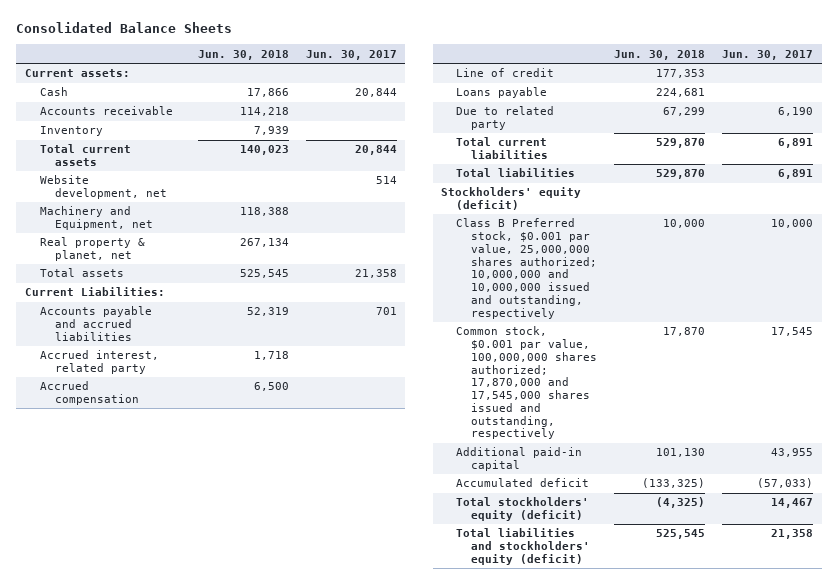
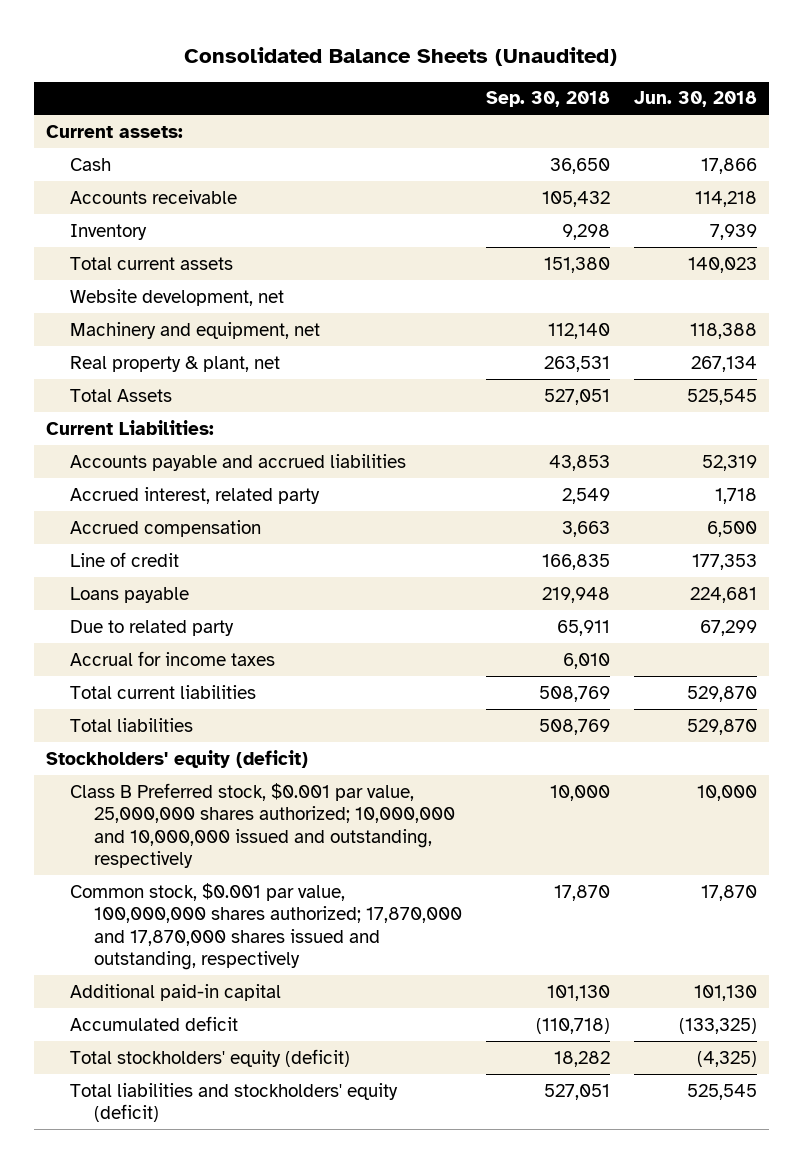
[16,22,233,34] Consolidated Balance Sheets -> [184,46,618,66] Consolidated Balance Sheets (Unaudited)
[305,49,397,60] Jun. 30, 2017 -> none
none -> [486,91,611,108] Sep. 30, 2018
[39,206,153,231] Machinery and Equipment, net -> [69,321,320,339] Machinery and equipment, net
[39,237,145,262] Real property & planet, net -> [69,355,280,372] Real property & plant, net
[39,268,124,278] Total assets -> [69,388,172,402] Total Assets
none -> [69,650,275,666] Accrual for income taxes
[456,326,598,440] Common stock, $0.001 par value, 100,000,000 shares authorized; 17,870,000 and 17,545,000 shares issued and outstanding, respectively -> [69,882,462,970] Common stock, $0.001 par value, 100,000,000 shares authorized; 17,870,000 and 17,870,000 shares issued and outstanding, respectively

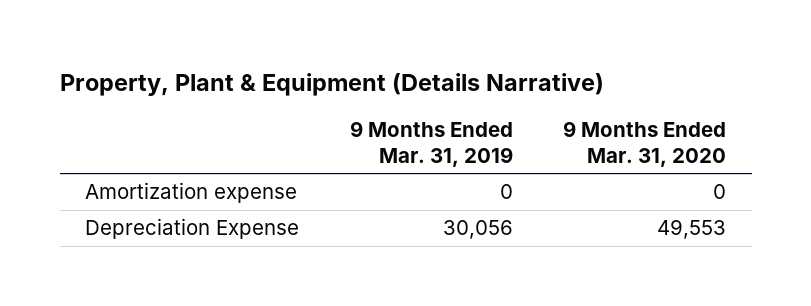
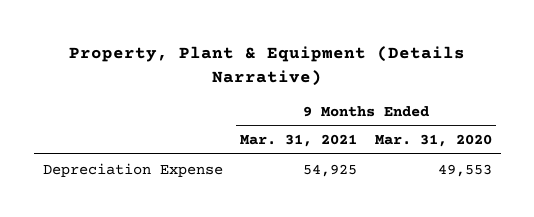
[349,121,513,167] 9 Months Ended Mar. 31, 2019 -> none
none -> [240,134,358,148] Mar. 31, 2021
[84,182,297,204] Amortization expense -> none

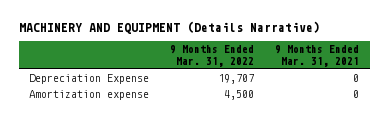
[69,45,466,86] Property, Plant & Equipment (Details Narrative) -> [18,21,320,35] MACHINERY AND EQUIPMENT (Details Narrative)
[374,134,492,148] Mar. 31, 2020 -> none
none -> [170,45,255,67] 9 Months Ended Mar. 31, 2022
[303,163,358,177] 54,925 -> [353,74,360,83] 0
none -> [29,90,150,101] Amortization expense

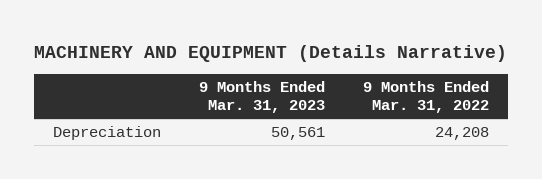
[275,45,360,67] 9 Months Ended Mar. 31, 2021 -> none
none -> [198,81,325,114] 9 Months Ended Mar. 31, 2023
[29,90,150,101] Amortization expense -> none
[29,74,150,85] Depreciation Expense -> [53,126,162,141] Depreciation
[218,74,255,85] 19,707 -> [434,127,489,141] 24,208

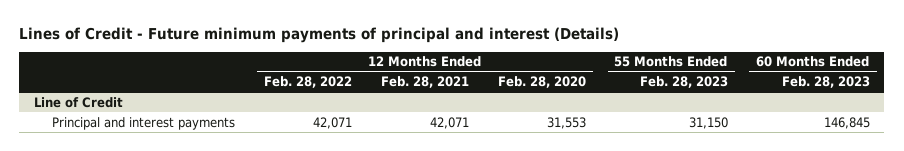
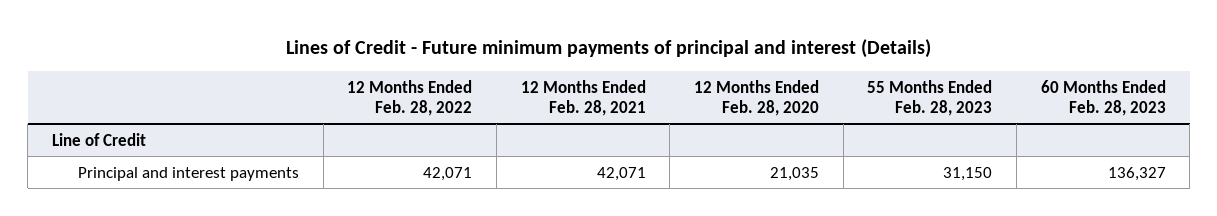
[546,116,586,129] 31,553 -> [769,166,819,181] 21,035
[823,116,870,129] 146,845 -> [1107,166,1166,181] 136,327

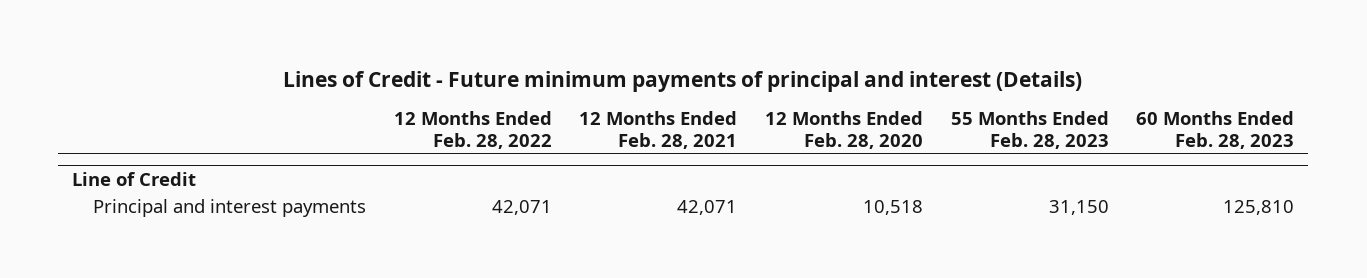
[769,166,819,181] 21,035 -> [863,199,924,215] 10,518
[1107,166,1166,181] 136,327 -> [1223,199,1295,215] 125,810

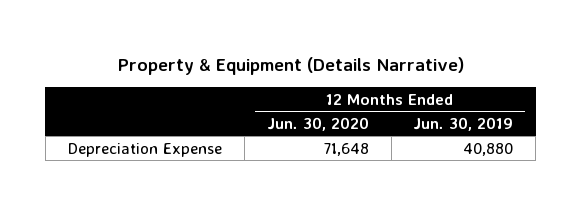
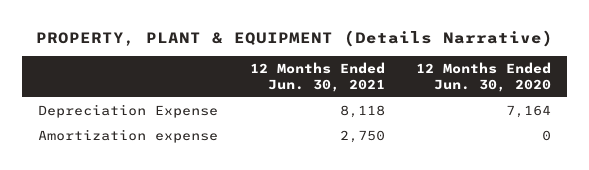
[117,56,464,75] Property & Equipment (Details Narrative) -> [35,29,553,47] PROPERTY, PLANT & EQUIPMENT (Details Narrative)
[413,116,514,131] Jun. 30, 2019 -> none
none -> [249,62,385,92] 12 Months Ended Jun. 30, 2021
[323,142,369,156] 71,648 -> [506,105,552,119] 7,164
none -> [38,129,219,144] Amortization expense

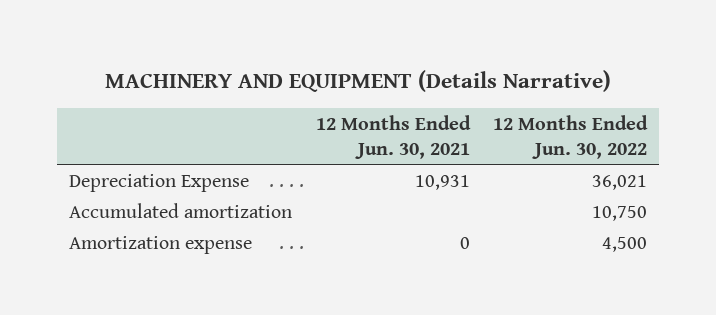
[35,29,553,47] PROPERTY, PLANT & EQUIPMENT (Details Narrative) -> [105,70,612,93] MACHINERY AND EQUIPMENT (Details Narrative)
[416,62,552,92] 12 Months Ended Jun. 30, 2020 -> none
none -> [493,115,649,159] 12 Months Ended Jun. 30, 2022
[339,105,385,119] 8,118 -> [414,174,470,190] 10,931
none -> [69,202,293,218] Accumulated amortization
[339,130,385,144] 2,750 -> [459,236,470,249] 0

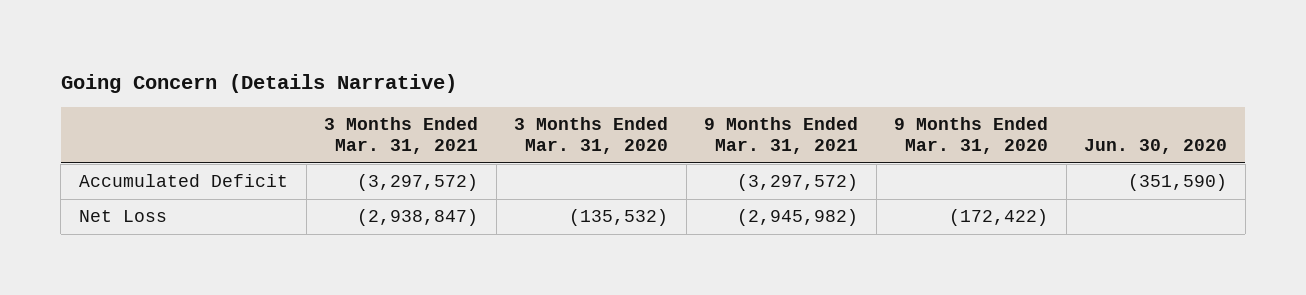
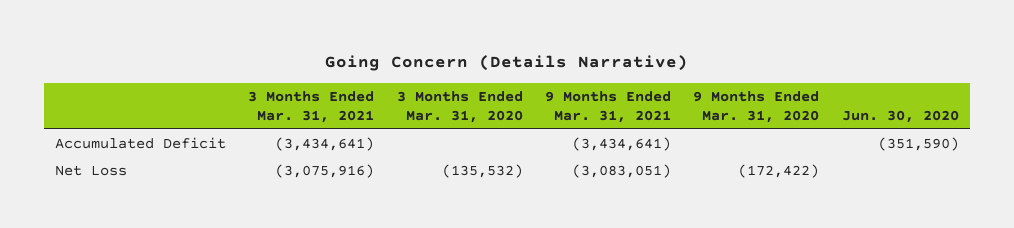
[357,174,479,192] (3,297,572) -> [275,136,375,151] (3,434,641)
[737,174,859,192] (3,297,572) -> [572,136,672,151] (3,434,641)
[357,209,479,227] (2,938,847) -> [275,163,375,178] (3,075,916)
[737,209,859,227] (2,945,982) -> [572,163,672,178] (3,083,051)

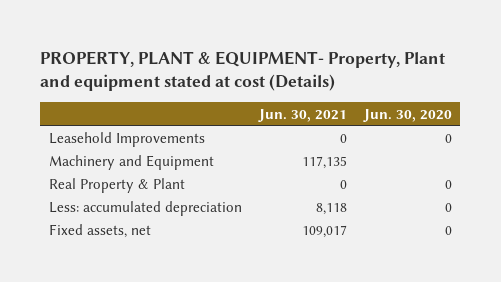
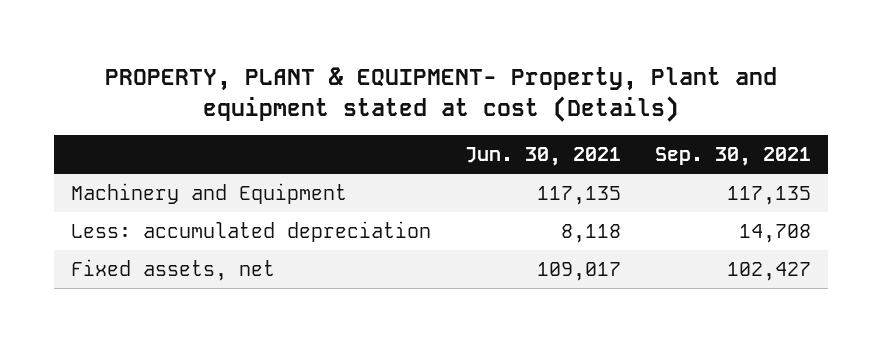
[362,108,452,122] Jun. 30, 2020 -> none
none -> [654,147,811,167] Sep. 30, 2021
[48,132,205,148] Leasehold Improvements -> none
[48,178,185,194] Real Property & Plant -> none

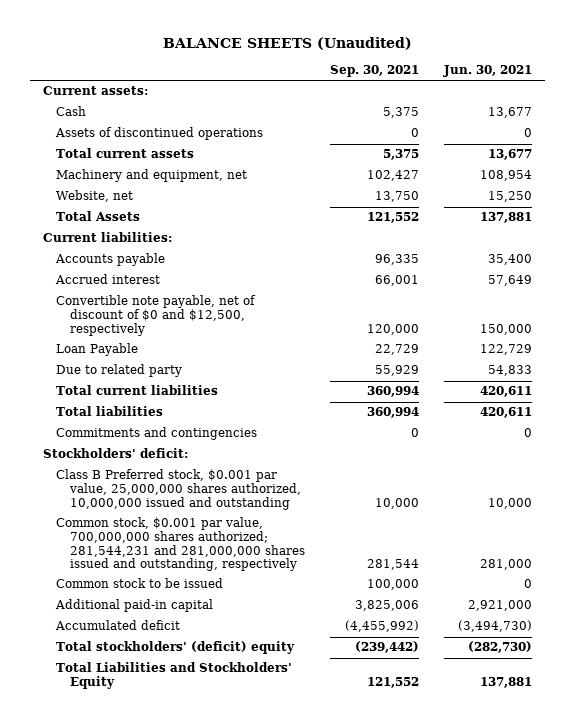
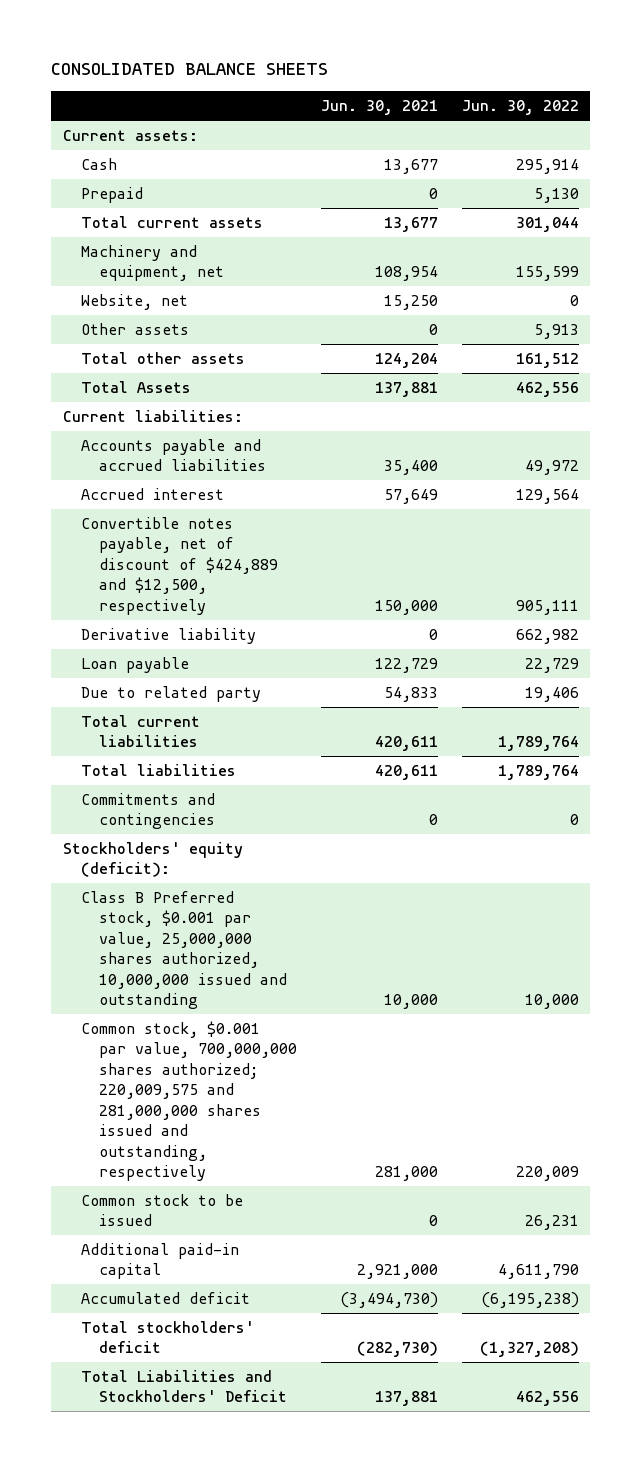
[162,37,412,51] BALANCE SHEETS (Unaudited) -> [50,63,328,76] CONSOLIDATED BALANCE SHEETS
[330,65,420,78] Sep. 30, 2021 -> none
none -> [461,100,579,116] Jun. 30, 2022
[55,127,264,141] Assets of discontinued operations -> none
none -> [80,186,143,203] Prepaid
none -> [80,322,189,335] Other assets
none -> [80,351,245,364] Total other assets
[55,253,166,267] Accounts payable -> [80,438,266,472] Accounts payable and accrued liabilities
[56,295,257,336] Convertible note payable, net of discount of $0 and $12,500, respectively -> [80,516,278,615] Convertible notes payable, net of discount of $424,889 and $12,500, respectively
none -> [80,627,256,644] Derivative liability
[56,343,139,357] Loan Payable -> [80,656,189,673] Loan payable
[42,448,188,459] Stockholders' deficit: -> [62,841,243,878] Stockholders' equity (deficit):
[56,517,305,572] Common stock, $0.001 par value, 700,000,000 shares authorized; 281,544,231 and 281,000,000 shares issued and outstanding, respectively -> [80,1020,297,1182] Common stock, $0.001 par value, 700,000,000 shares authorized; 220,009,575 and 281,000,000 shares issued and outstanding, respectively
[56,641,296,655] Total stockholders' (deficit) equity -> [80,1320,254,1354] Total stockholders' deficit
[56,662,293,690] Total Liabilities and Stockholders' Equity -> [80,1369,287,1403] Total Liabilities and Stockholders' Deficit

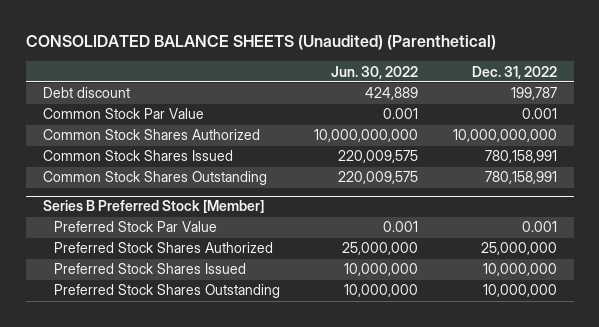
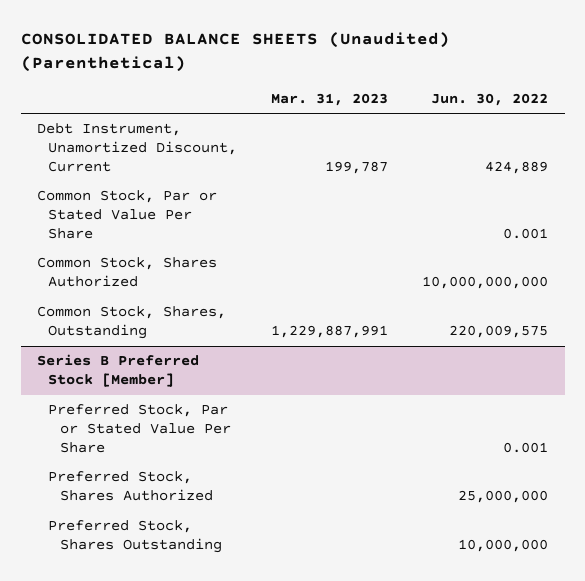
[471,65,557,79] Dec. 31, 2022 -> none
none -> [271,92,389,106] Mar. 31, 2023
[42,150,233,162] Common Stock Shares Issued -> none
[42,87,130,99] Debt discount -> [37,123,238,173] Debt Instrument, Unamortized Discount, Current
[42,108,204,120] Common Stock Par Value -> [37,190,218,240] Common Stock, Par or Stated Value Per Share
[42,129,260,141] Common Stock Shares Authorized -> [37,257,218,288] Common Stock, Shares Authorized
[42,171,267,186] Common Stock Shares Outstanding -> [37,306,227,340] Common Stock, Shares, Outstanding
[54,263,247,275] Preferred Stock Shares Issued -> none
[54,221,218,233] Preferred Stock Par Value -> [48,404,231,454] Preferred Stock, Par or Stated Value Per Share
[54,242,274,254] Preferred Stock Shares Authorized -> [48,471,213,502] Preferred Stock, Shares Authorized
[54,284,281,299] Preferred Stock Shares Outstanding -> [48,520,222,554] Preferred Stock, Shares Outstanding

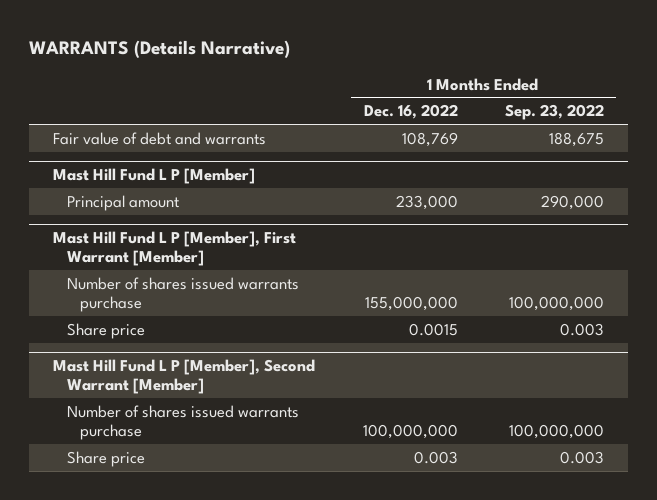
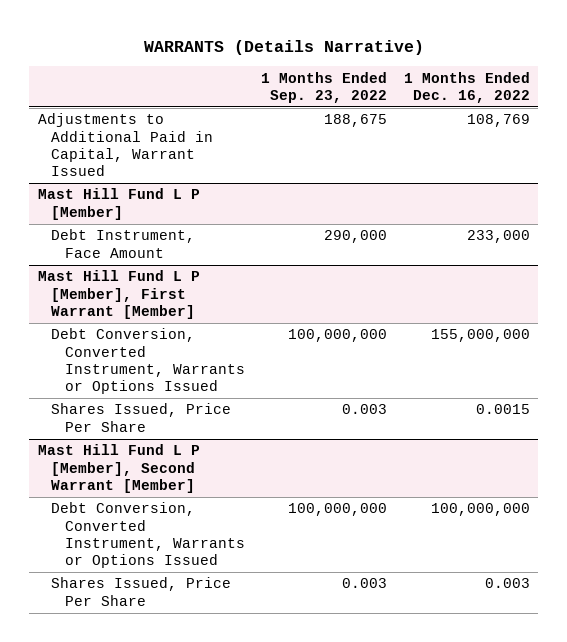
[52,131,266,145] Fair value of debt and warrants -> [37,113,214,177] Adjustments to Additional Paid in Capital, Warrant Issued
[66,194,179,211] Principal amount -> [51,229,196,258] Debt Instrument, Face Amount
[66,276,299,312] Number of shares issued warrants purchase -> [51,328,245,395] Debt Conversion, Converted Instrument, Warrants or Options Issued
[66,322,145,339] Share price -> [51,403,232,432] Shares Issued, Price Per Share
[66,404,299,440] Number of shares issued warrants purchase -> [51,502,245,569] Debt Conversion, Converted Instrument, Warrants or Options Issued
[66,450,145,467] Share price -> [51,577,232,606] Shares Issued, Price Per Share

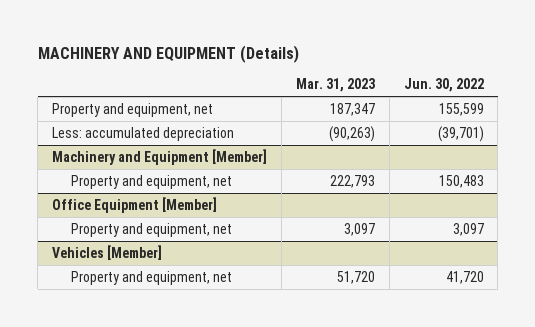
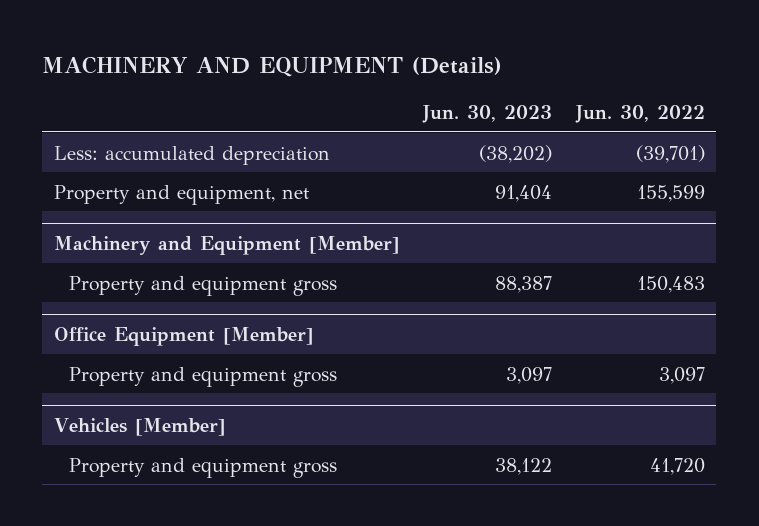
[295,78,375,93] Mar. 31, 2023 -> none
none -> [422,105,553,124] Jun. 30, 2023
[51,102,213,117] Property and equipment, net -> [53,184,309,205] Property and equipment, net
[71,174,233,189] Property and equipment, net -> [69,275,338,296] Property and equipment gross
[71,222,233,237] Property and equipment, net -> [69,366,338,387] Property and equipment gross
[71,270,233,285] Property and equipment, net -> [69,457,338,478] Property and equipment gross

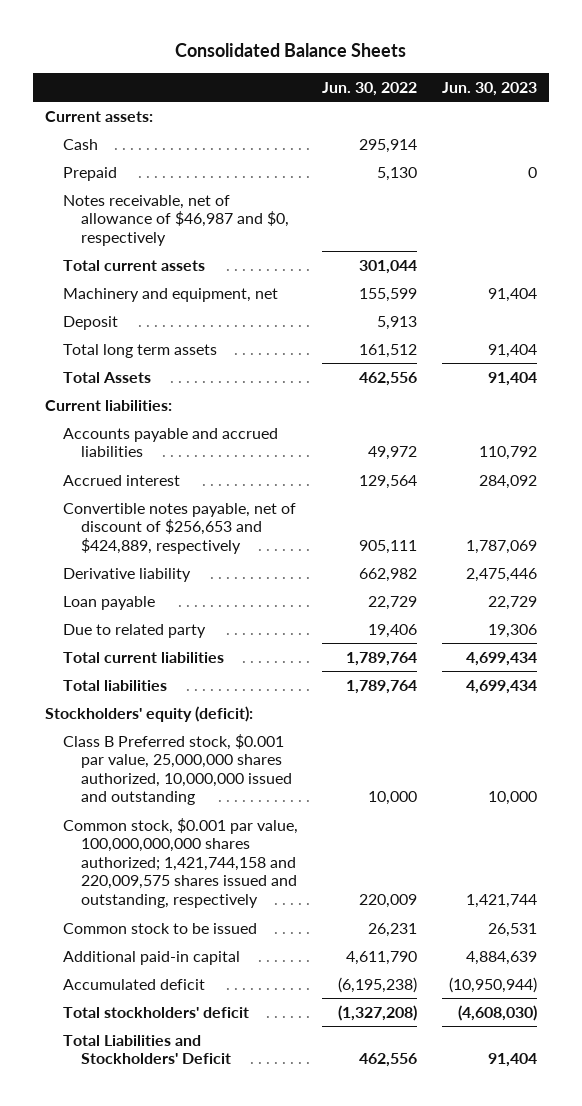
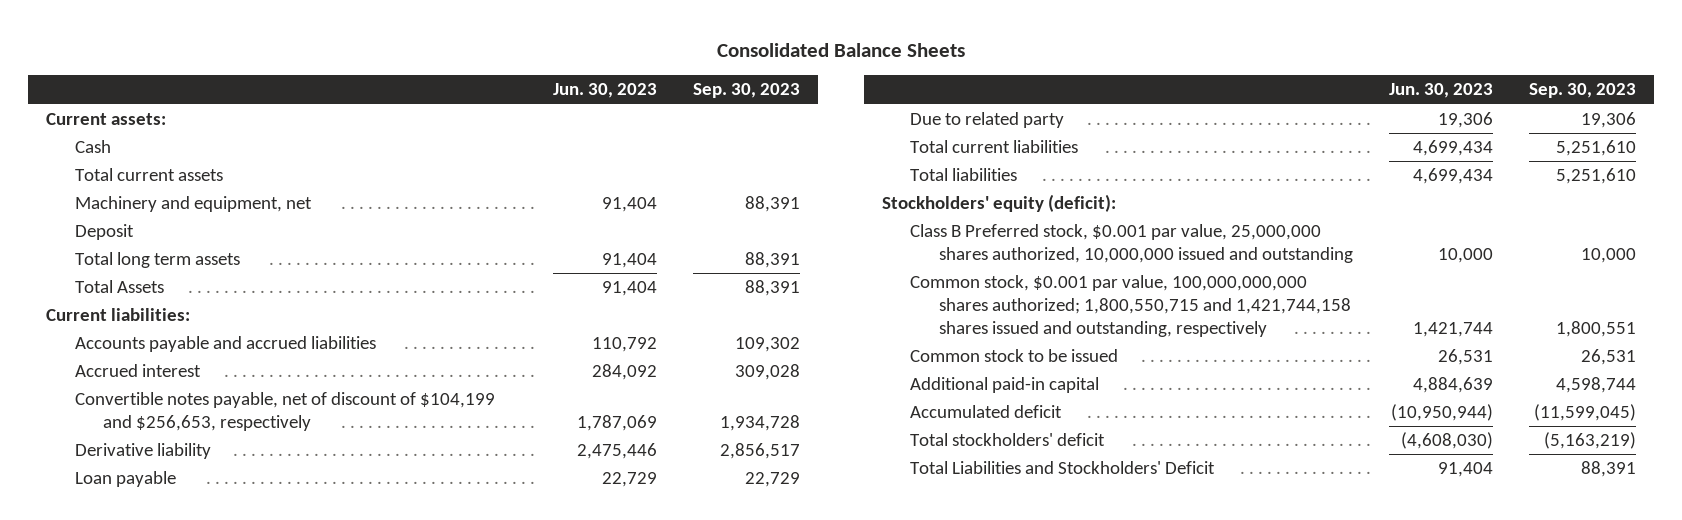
[322,81,418,96] Jun. 30, 2022 -> none
none -> [693,83,801,99] Sep. 30, 2023
[63,166,118,181] Prepaid -> none
[63,194,290,246] Notes receivable, net of allowance of $46,987 and $0, respectively -> none
[63,502,297,554] Convertible notes payable, net of discount of $256,653 and $424,889, respectively -> [74,392,495,432] Convertible notes payable, net of discount of $104,199 and $256,653, respectively
[63,817,299,909] Common stock, $0.001 par value, 100,000,000,000 shares authorized; 1,421,744,158 and 220,009,575 shares issued and outstanding, respectively -> [910,275,1351,338] Common stock, $0.001 par value, 100,000,000,000 shares authorized; 1,800,550,715 and 1,421,744,158 shares issued and outstanding, respectively

